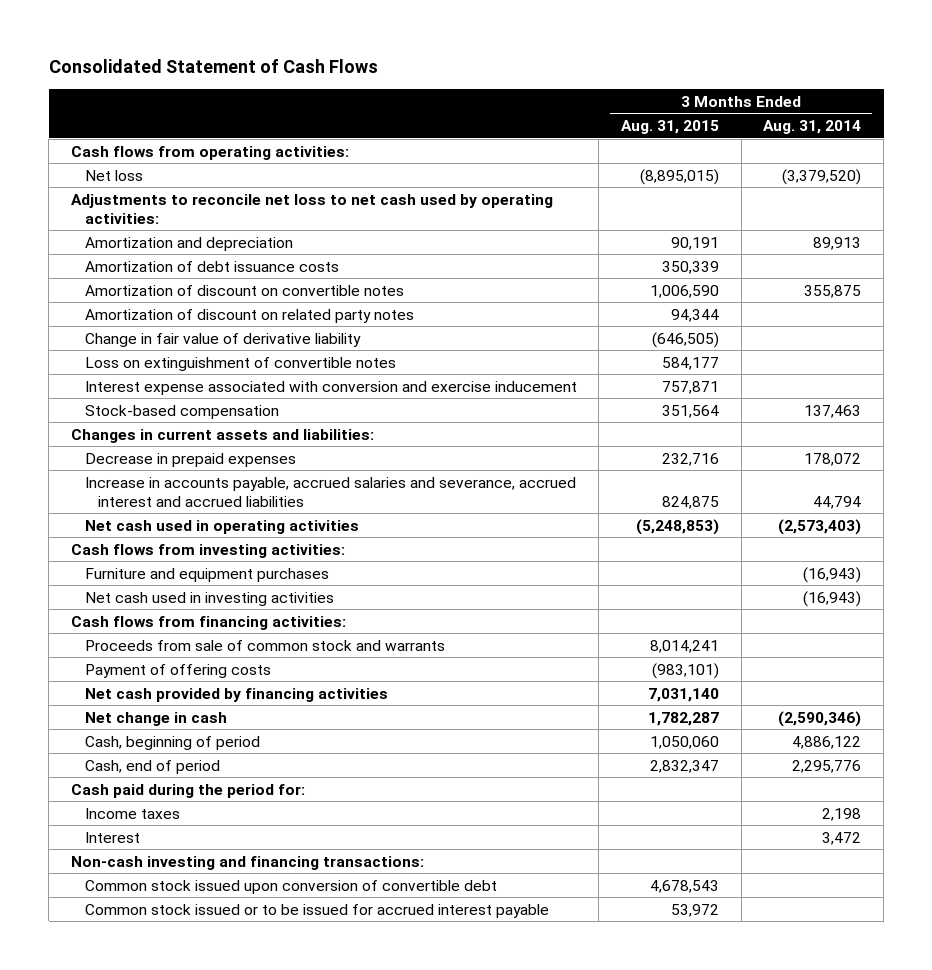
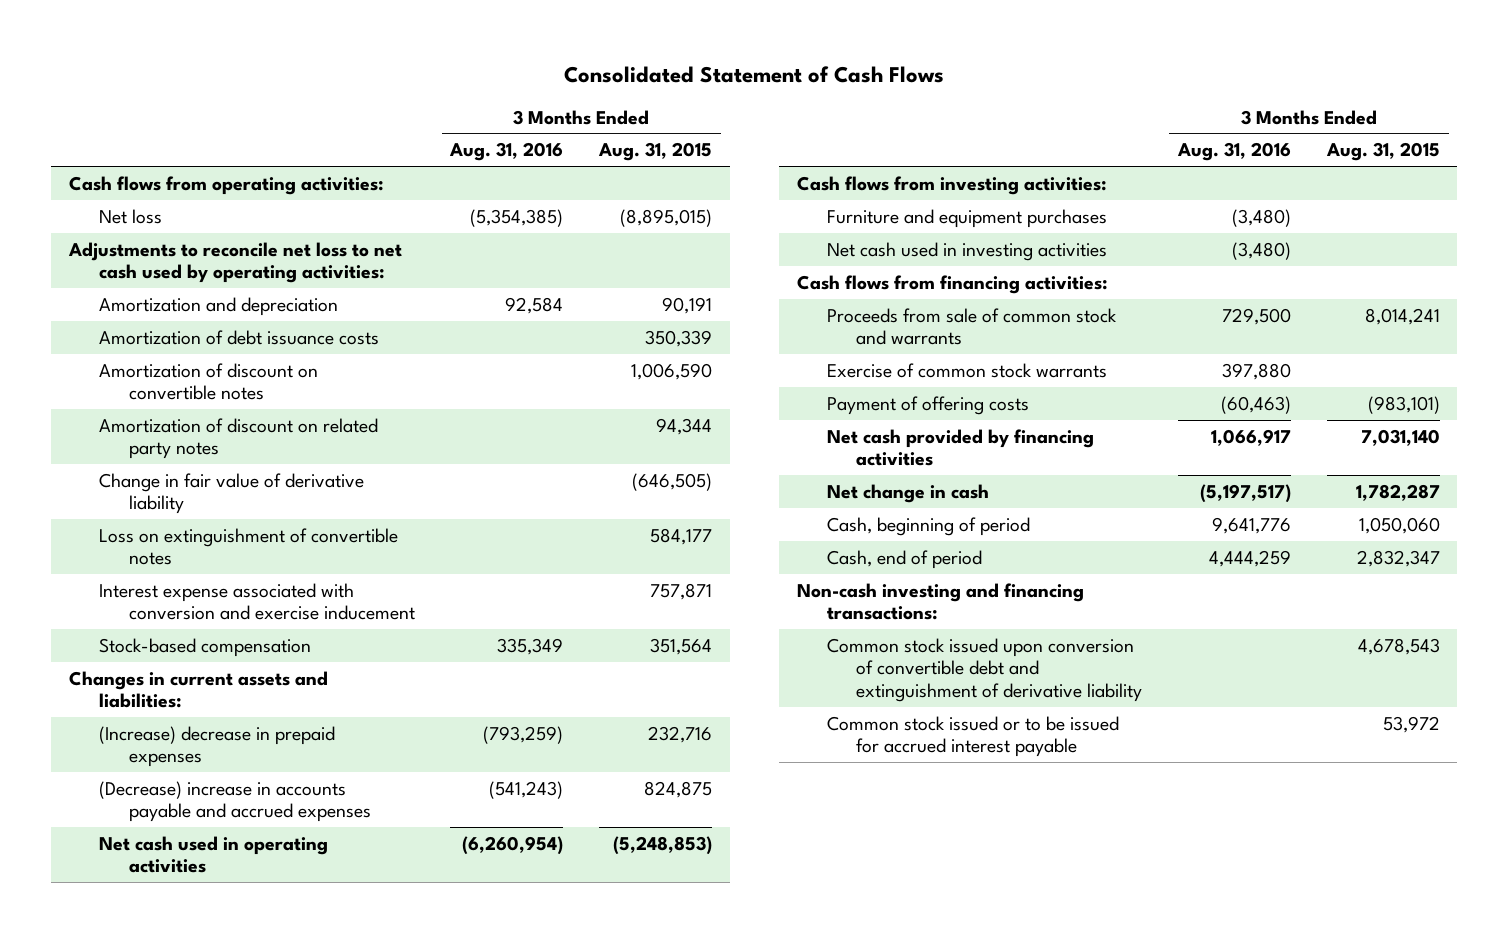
[763,120,862,135] Aug. 31, 2014 -> none
none -> [449,142,564,162] Aug. 31, 2016
[84,452,296,467] Decrease in prepaid expenses -> [98,725,335,768] (Increase) decrease in prepaid expenses
[84,476,576,507] Increase in accounts payable, accrued salaries and severance, accrued interest and accrued liabilities -> [98,780,371,823] (Decrease) increase in accounts payable and accrued expenses
none -> [826,362,1107,378] Exercise of common stock warrants
[71,783,306,798] Cash paid during the period for: -> none
[84,807,180,819] Income taxes -> none
[84,831,140,843] Interest -> none
[84,879,497,894] Common stock issued upon conversion of convertible debt -> [826,637,1143,702] Common stock issued upon conversion of convertible debt and extinguishment of derivative liability

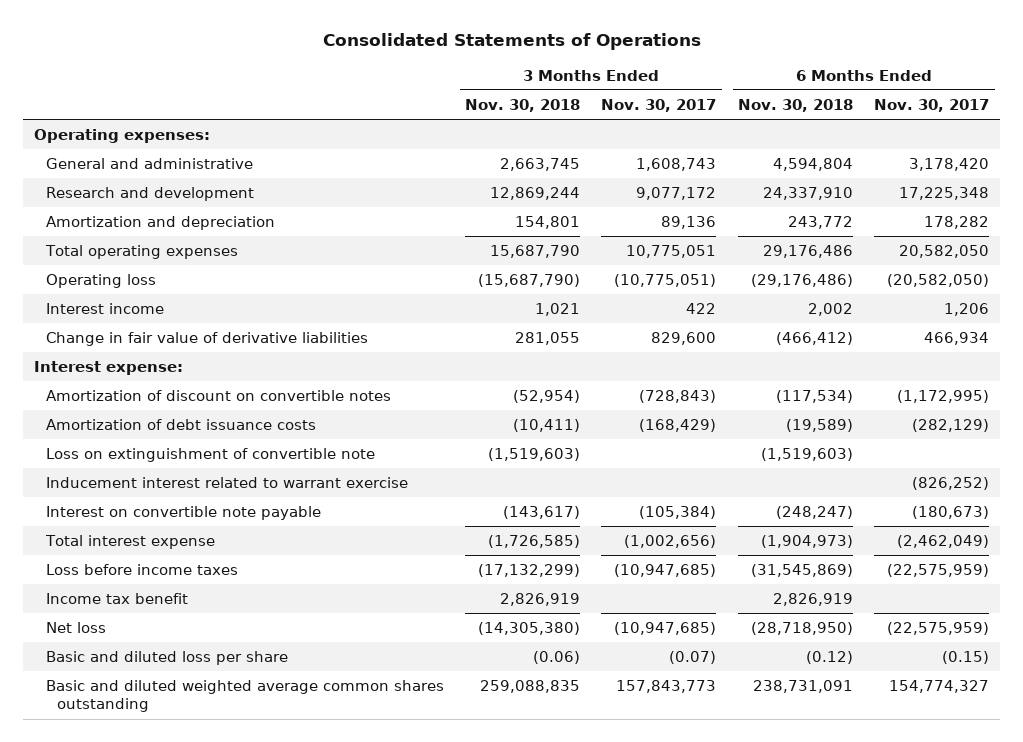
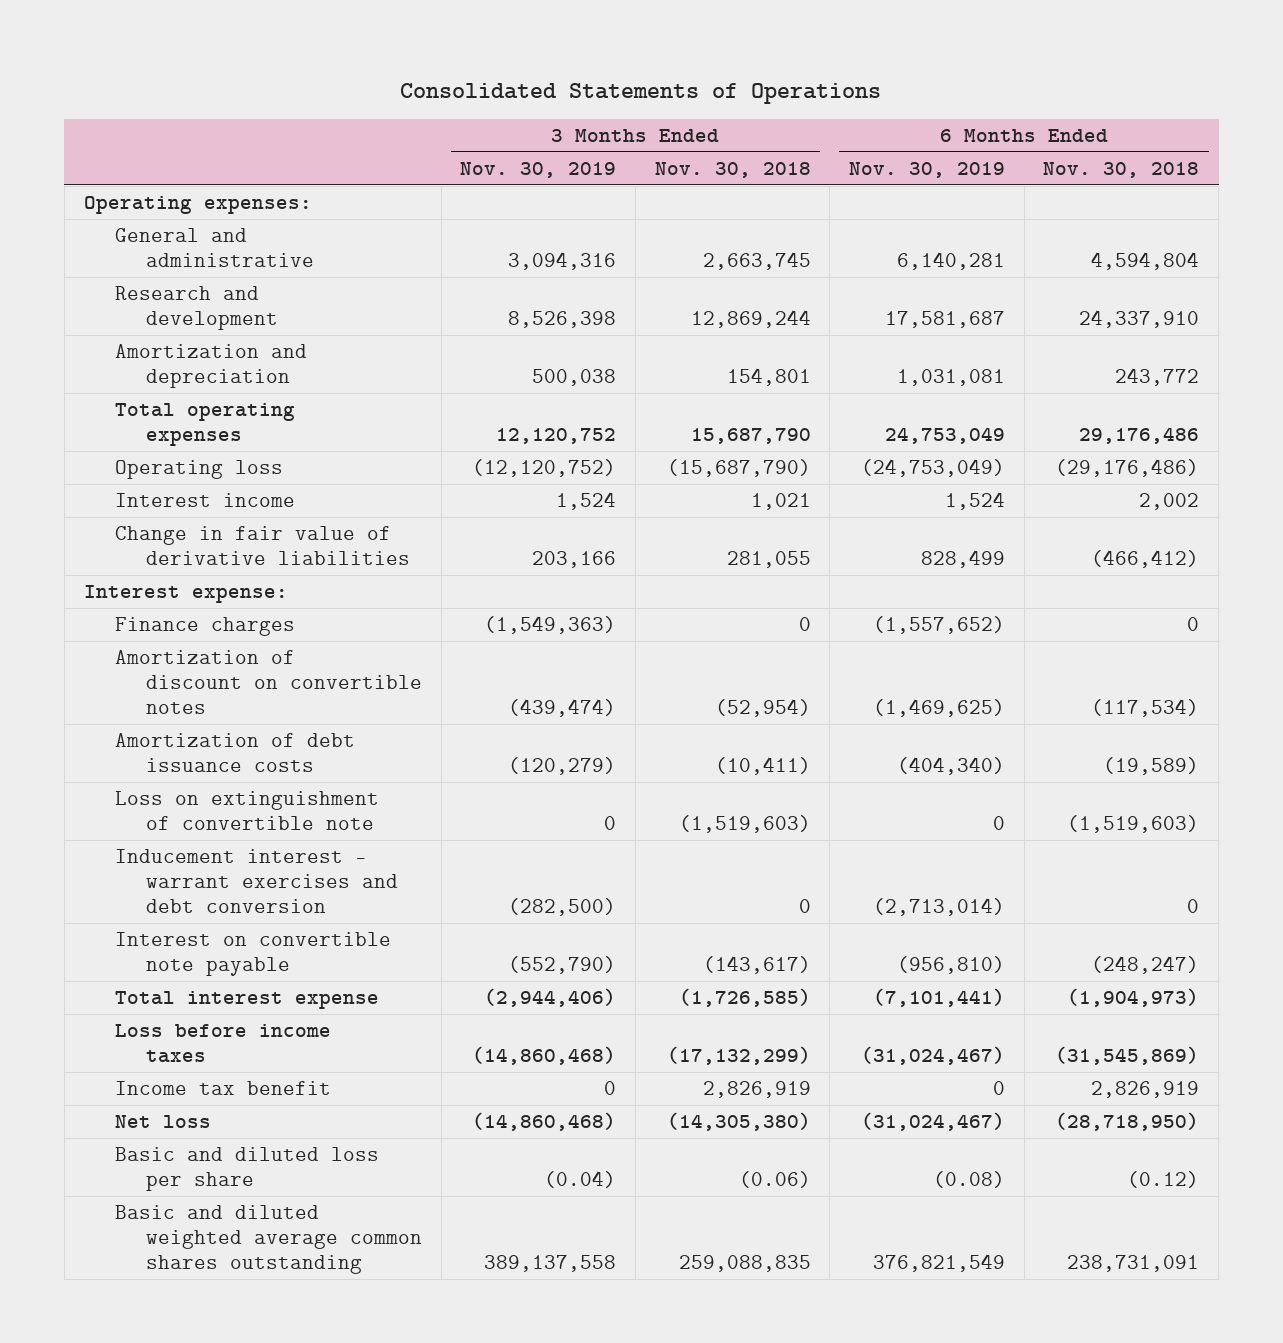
[601,98,717,112] Nov. 30, 2017 -> none
[874,98,990,112] Nov. 30, 2017 -> none
none -> [460,161,617,178] Nov. 30, 2019
none -> [848,161,1005,178] Nov. 30, 2019
none -> [114,616,295,636] Finance charges
[45,477,408,489] Inducement interest related to warrant exercise -> none
none -> [114,848,398,914] Inducement interest - warrant exercises and debt conversion

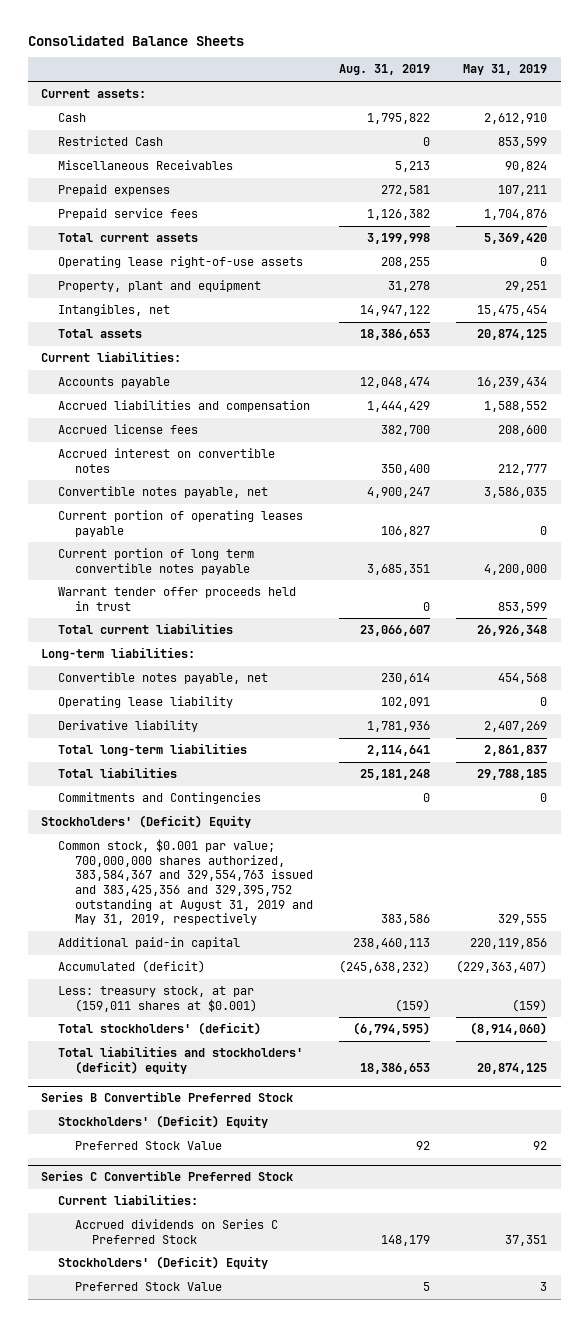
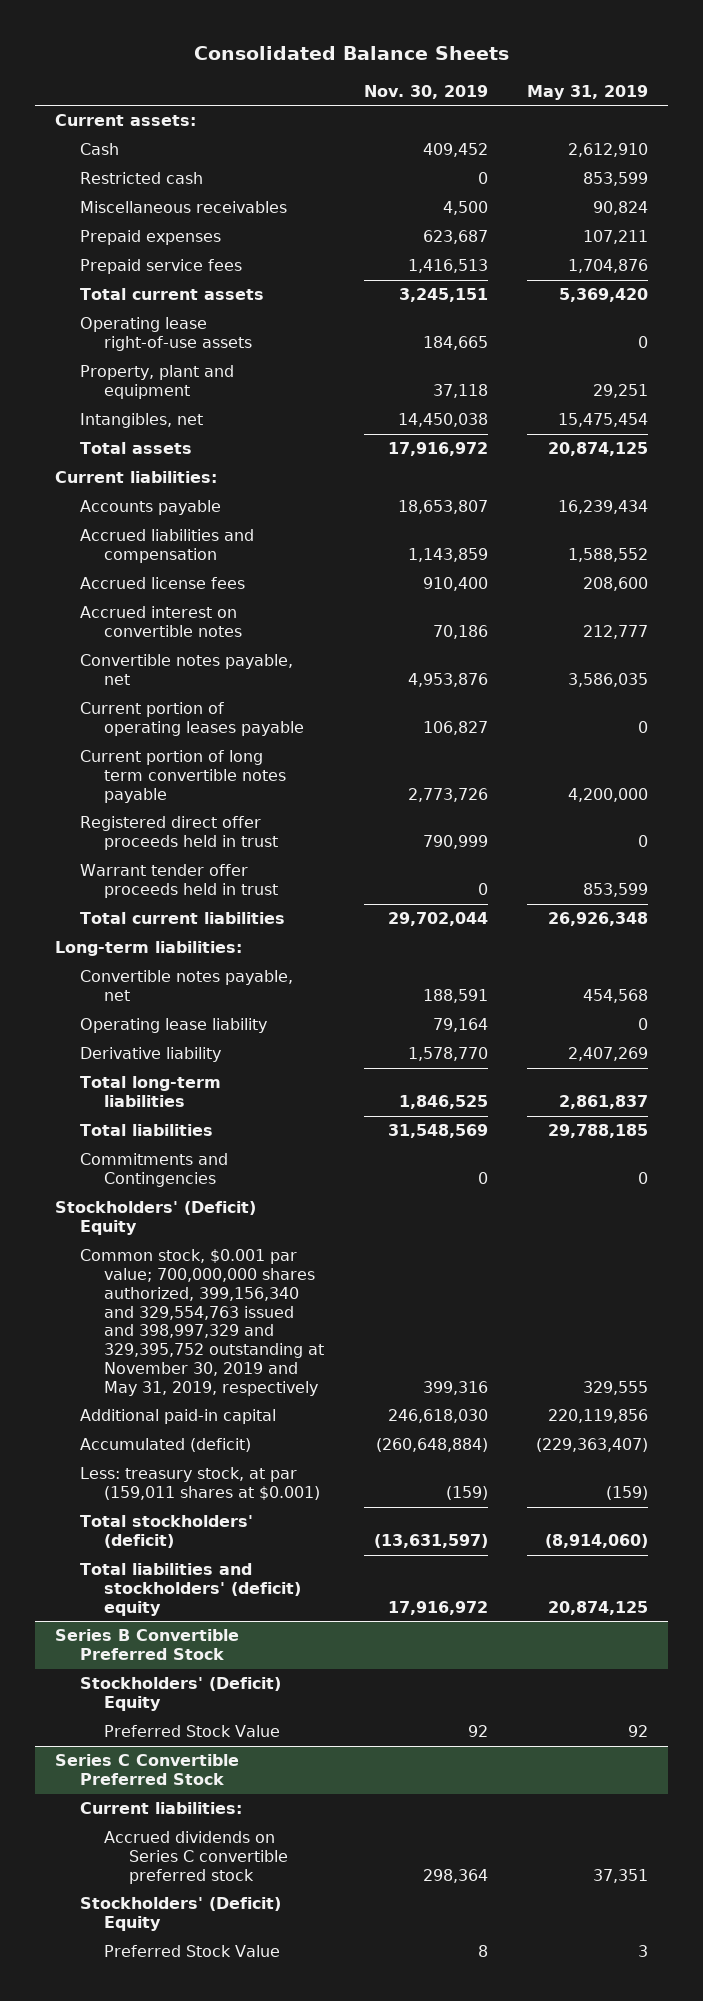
[339,64,431,76] Aug. 31, 2019 -> none
none -> [363,84,488,99] Nov. 30, 2019
[57,136,163,147] Restricted Cash -> [79,172,203,185] Restricted cash
[57,160,233,171] Miscellaneous Receivables -> [79,201,287,214] Miscellaneous receivables
none -> [79,816,279,851] Registered direct offer proceeds held in trust
[57,839,313,926] Common stock, $0.001 par value; 700,000,000 shares authorized, 383,584,367 and 329,554,763 issued and 383,425,356 and 329,395,752 outstanding at August 31, 2019 and May 31, 2019, respectively -> [79,1249,325,1396] Common stock, $0.001 par value; 700,000,000 shares authorized, 399,156,340 and 329,554,763 issued and 398,997,329 and 329,395,752 outstanding at November 30, 2019 and May 31, 2019, respectively
[74,1219,278,1244] Accrued dividends on Series C Preferred Stock -> [104,1831,289,1884] Accrued dividends on Series C convertible preferred stock

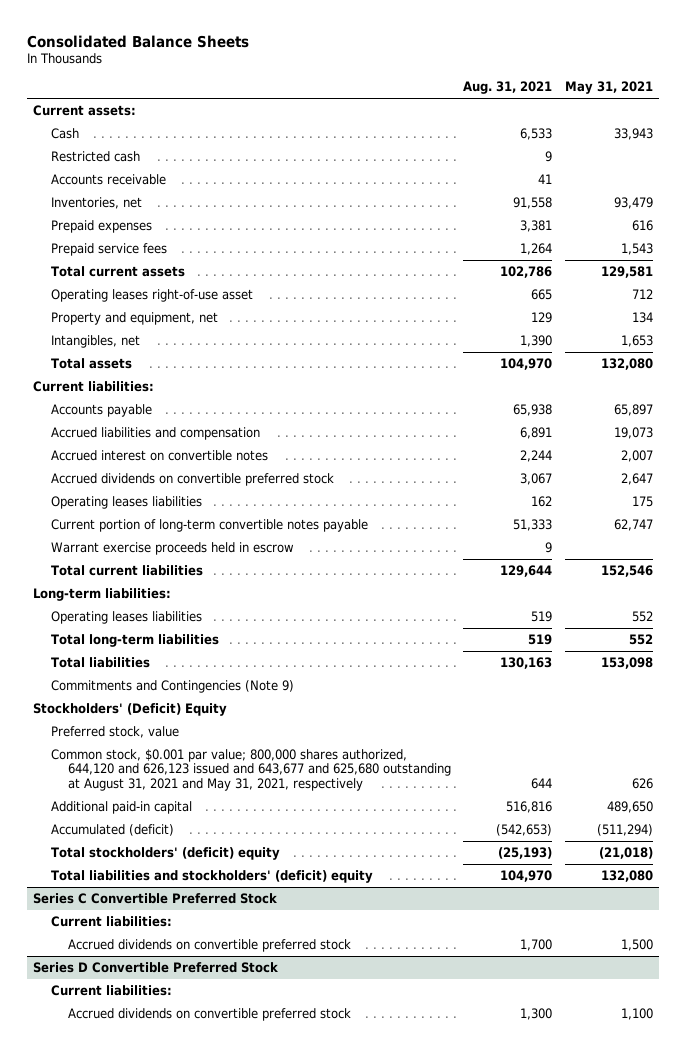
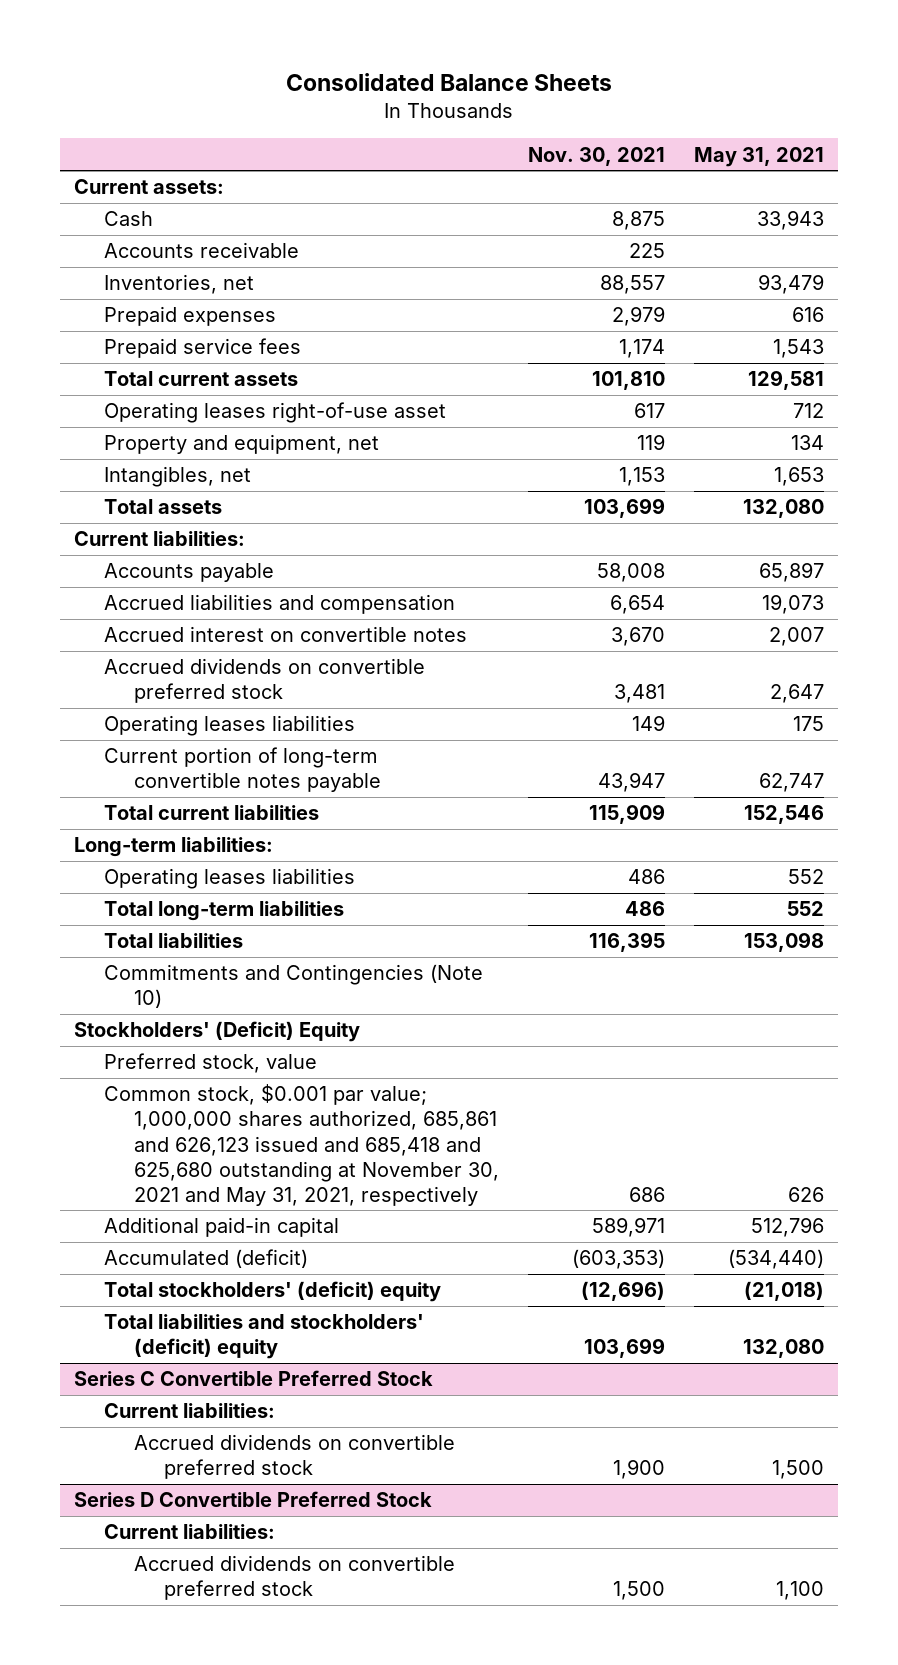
[463,81,553,95] Aug. 31, 2021 -> none
none -> [527,146,665,166] Nov. 30, 2021
[50,150,140,162] Restricted cash -> none
[50,541,294,555] Warrant exercise proceeds held in escrow -> none
[50,679,294,693] Commitments and Contingencies (Note 9) -> [104,964,484,1009] Commitments and Contingencies (Note 10)
[50,748,452,791] Common stock, $0.001 par value; 800,000 shares authorized, 644,120 and 626,123 issued and 643,677 and 625,680 outstanding at August 31, 2021 and May 31, 2021, respectively -> [104,1084,500,1206] Common stock, $0.001 par value; 1,000,000 shares authorized, 685,861 and 626,123 issued and 685,418 and 625,680 outstanding at November 30, 2021 and May 31, 2021, respectively
[606,800,653,813] 489,650 -> [750,1217,824,1238] 512,796
[596,823,653,836] (511,294) -> [727,1249,824,1270] (534,440)

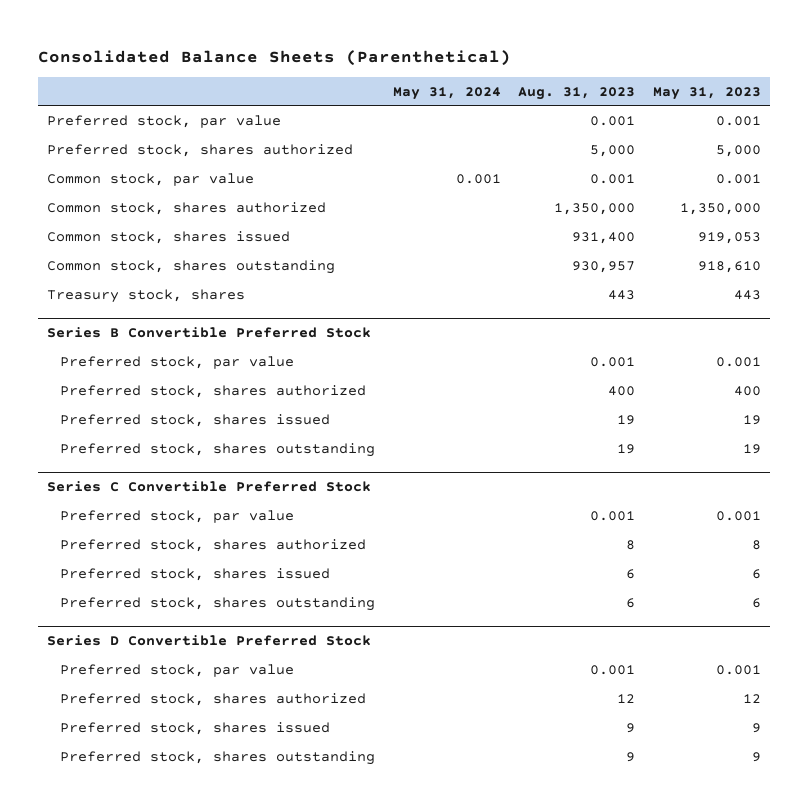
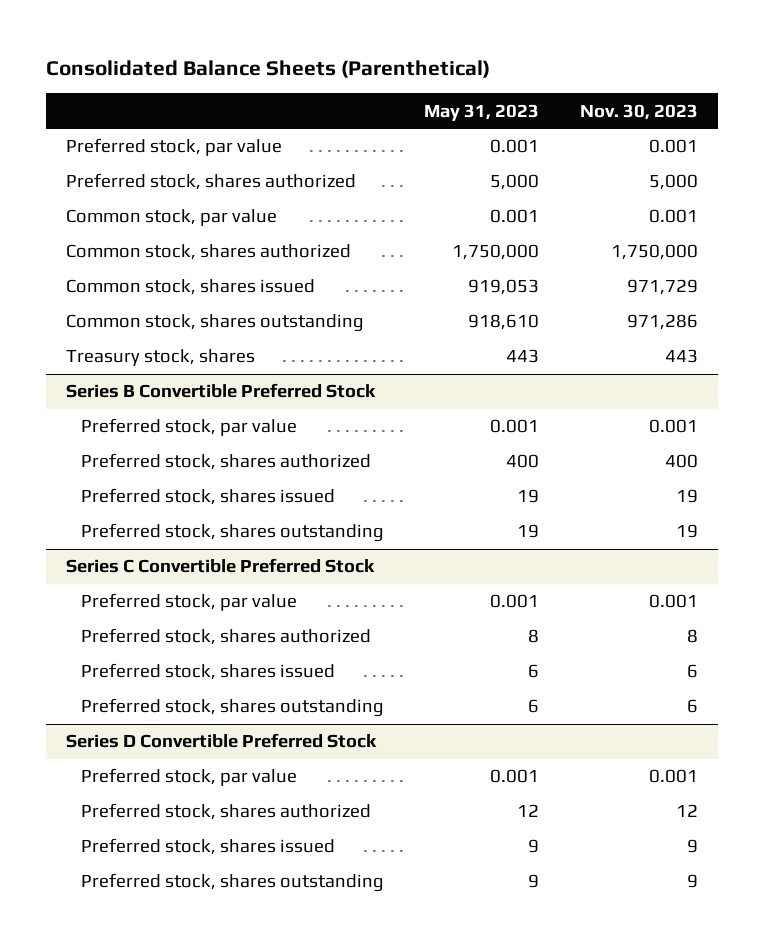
[392,86,501,100] May 31, 2024 -> none
[518,86,636,100] Aug. 31, 2023 -> none
none -> [579,103,698,120] Nov. 30, 2023
[680,202,762,215] 1,350,000 -> [452,244,540,261] 1,750,000

